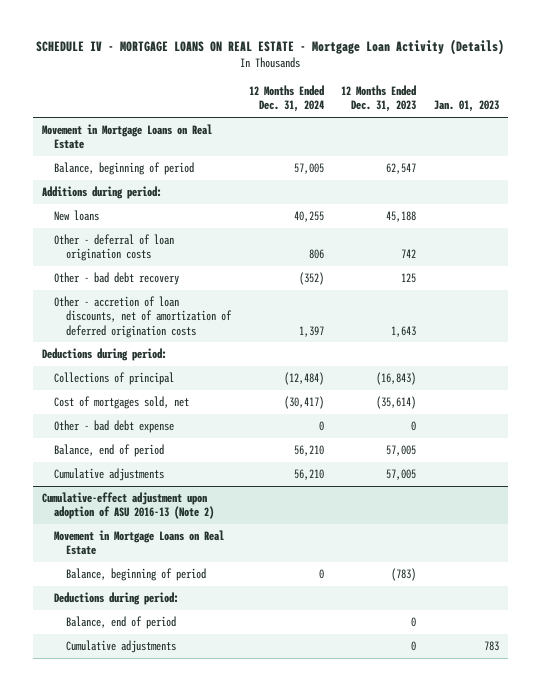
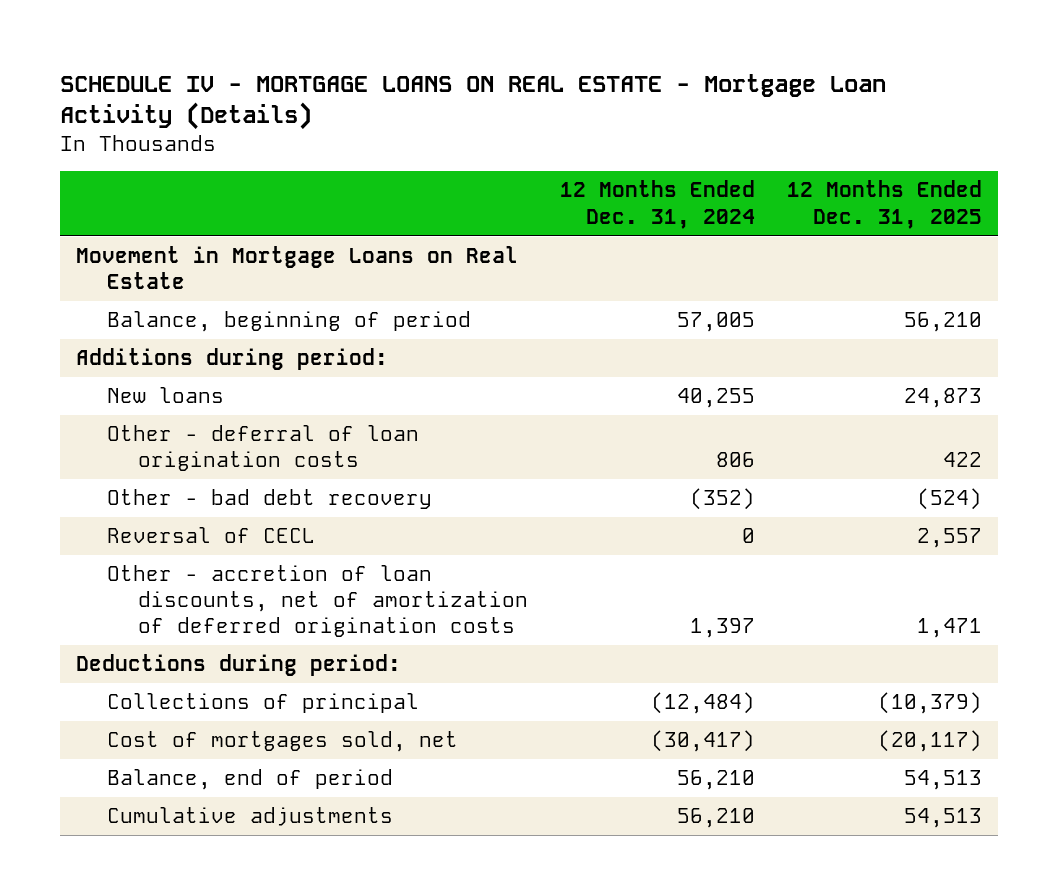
[341,85,417,113] 12 Months Ended Dec. 31, 2023 -> none
[434,100,500,113] Jan. 01, 2023 -> none
none -> [787,180,983,229] 12 Months Ended Dec. 31, 2025
none -> [107,527,316,544] Reversal of CECL
[54,420,175,434] Other - bad debt expense -> none
[41,492,215,520] Cumulative-effect adjustment upon adoption of ASU 2016-13 (Note 2) -> none
[54,530,225,556] Movement in Mortgage Loans on Real Estate -> none
[66,568,207,582] Balance, beginning of period -> none
[54,592,180,606] Deductions during period: -> none
[66,616,177,630] Balance, end of period -> none
[66,640,177,654] Cumulative adjustments -> none

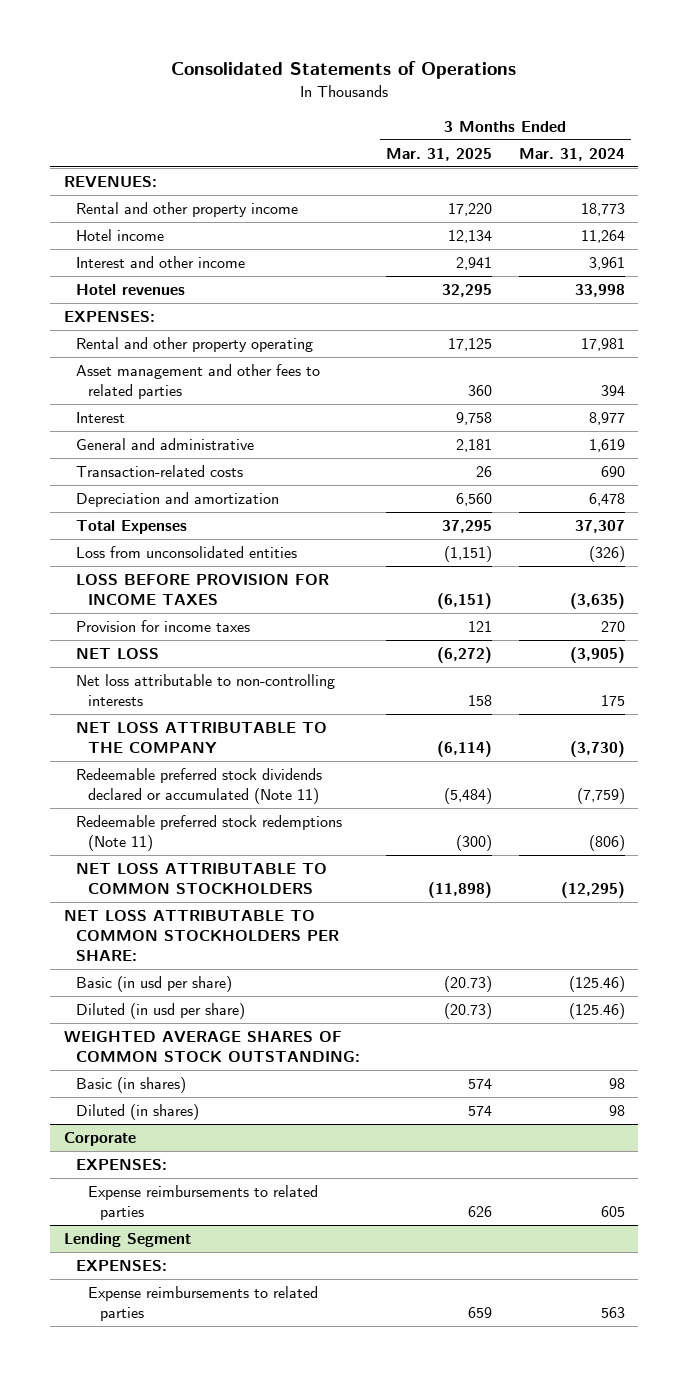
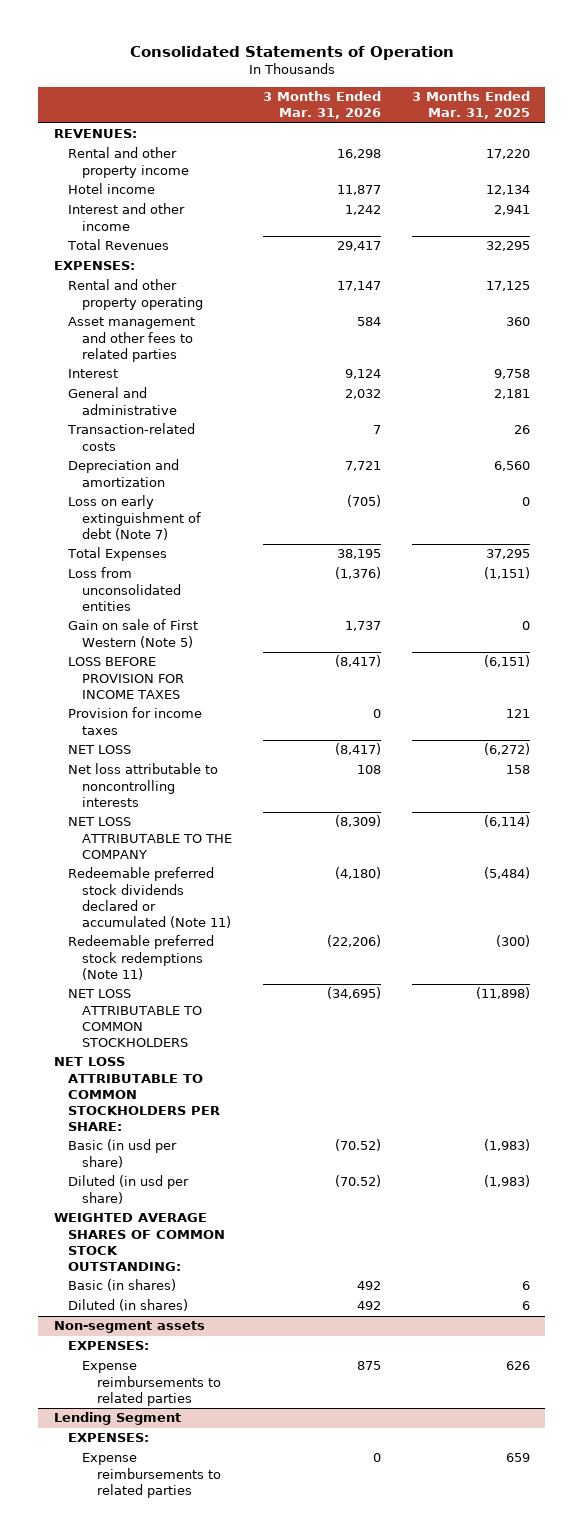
[171,61,517,80] Consolidated Statements of Operations -> [129,46,454,61] Consolidated Statements of Operation
[518,147,625,161] Mar. 31, 2024 -> none
none -> [263,91,382,120] 3 Months Ended Mar. 31, 2026
[75,284,185,296] Hotel revenues -> [66,239,169,251] Total Revenues
none -> [67,495,202,540] Loss on early extinguishment of debt (Note 7)
none -> [67,619,198,648] Gain on sale of First Western (Note 5)
[75,674,335,706] Net loss attributable to non-controlling interests -> [67,763,218,807] Net loss attributable to noncontrolling interests
[444,976,493,993] (20.73) -> [483,1139,530,1152] (1,983)
[444,1003,493,1020] (20.73) -> [483,1175,530,1188] (1,983)
[468,1078,493,1090] 574 -> [521,1281,530,1291] 6
[468,1105,493,1117] 574 -> [521,1301,530,1311] 6
[63,1132,136,1147] Corporate -> [53,1321,205,1334] Non-segment assets

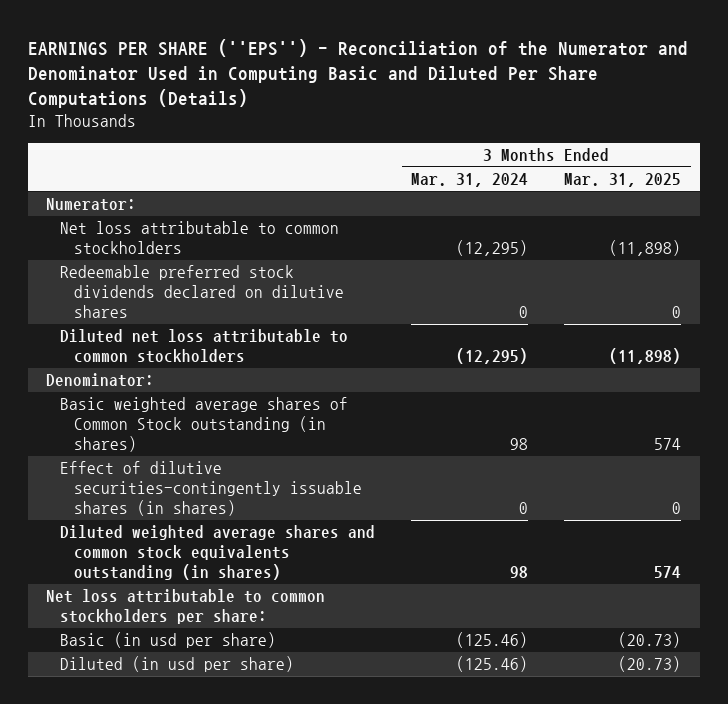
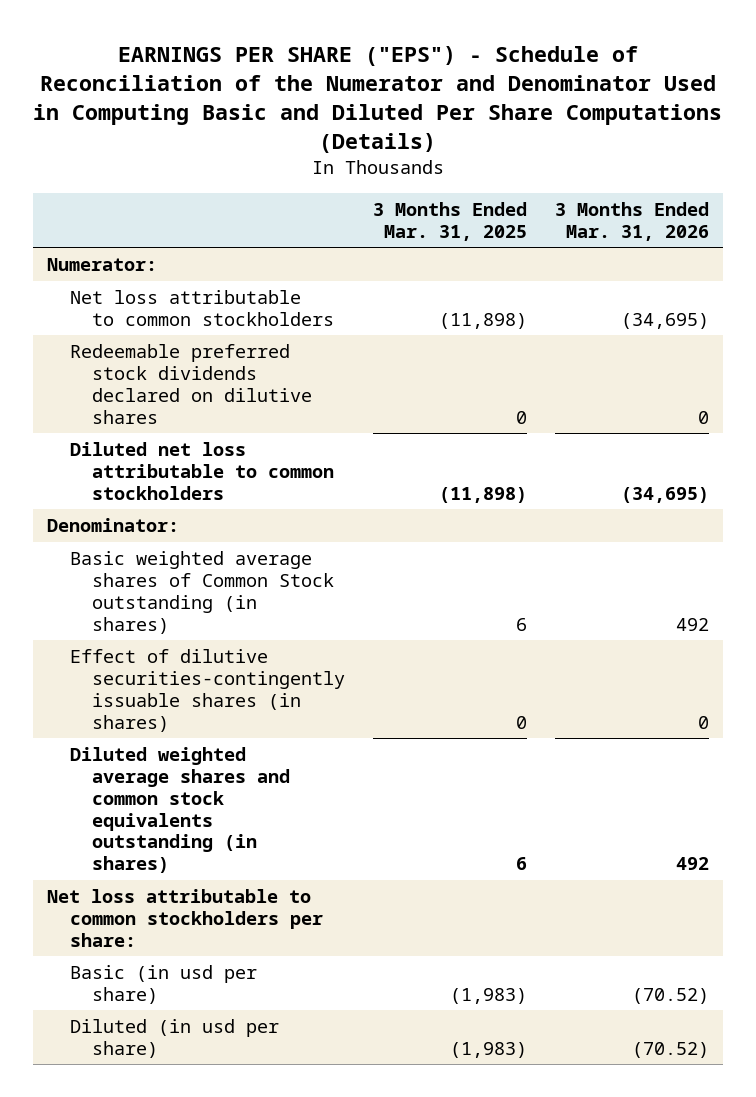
[28,38,689,109] EARNINGS PER SHARE (''EPS'') - Reconciliation of the Numerator and Denominator Used in Computing Basic and Diluted Per Share Computations (Details) -> [33,46,723,154] EARNINGS PER SHARE ("EPS") - Schedule of Reconciliation of the Numerator and Denominator Used in Computing Basic and Diluted Per Share Computations (Details)
[411,172,529,187] Mar. 31, 2024 -> none
none -> [555,201,710,241] 3 Months Ended Mar. 31, 2026
[654,438,682,451] 574 -> [516,617,528,631] 6
[654,566,682,579] 574 -> [516,857,528,871] 6
[618,632,682,649] (20.73) -> [450,987,528,1004] (1,983)
[618,656,682,673] (20.73) -> [450,1041,528,1058] (1,983)

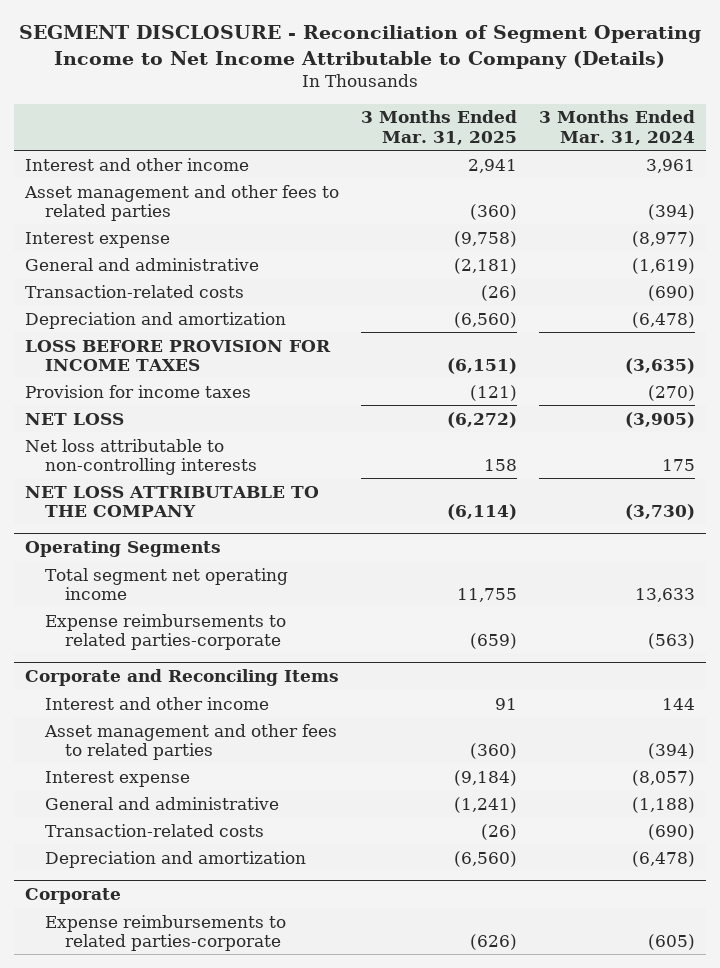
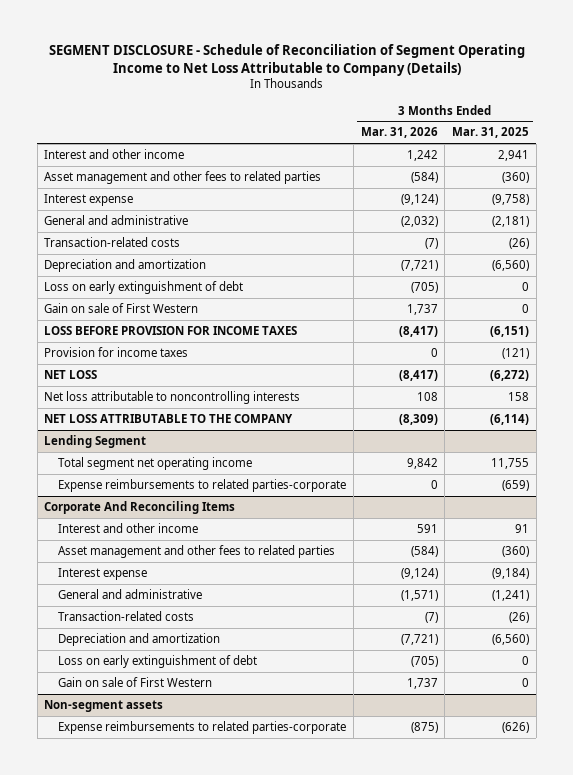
[18,25,701,70] SEGMENT DISCLOSURE - Reconciliation of Segment Operating Income to Net Income Attributable to Company (Details) -> [48,43,525,76] SEGMENT DISCLOSURE - Schedule of Reconciliation of Segment Operating Income to Net Loss Attributable to Company (Details)
[538,110,695,145] 3 Months Ended Mar. 31, 2024 -> none
none -> [360,127,438,139] Mar. 31, 2026
none -> [44,280,244,294] Loss on early extinguishment of debt
none -> [44,302,199,313] Gain on sale of First Western
[24,438,257,475] Net loss attributable to non-controlling interests -> [44,390,301,404] Net loss attributable to noncontrolling interests
[24,541,221,558] Operating Segments -> [44,434,147,448] Lending Segment
[24,669,339,687] Corporate and Reconciling Items -> [44,500,236,514] Corporate And Reconciling Items
none -> [58,654,258,668] Loss on early extinguishment of debt
none -> [58,676,213,687] Gain on sale of First Western
[24,888,121,905] Corporate -> [44,699,164,712] Non-segment assets

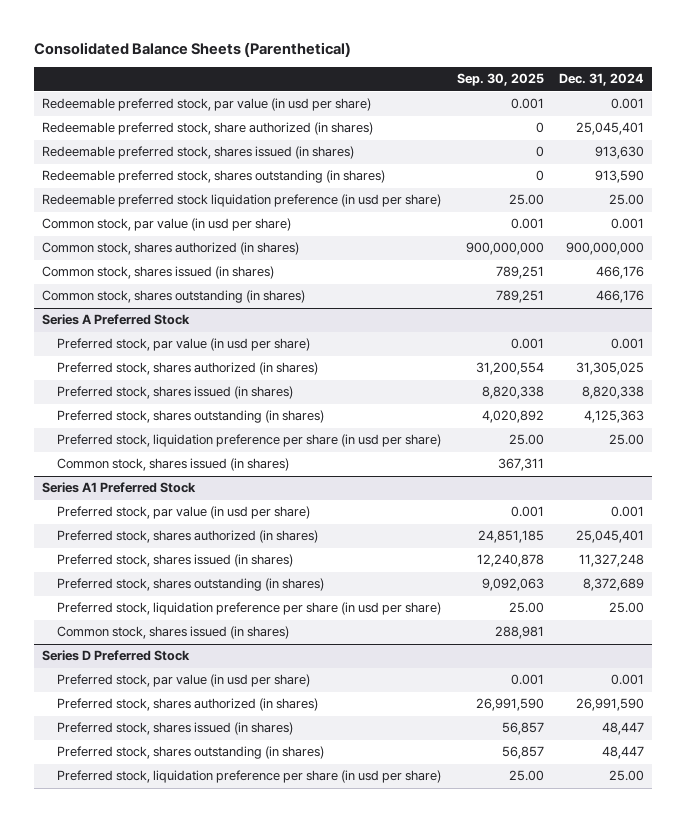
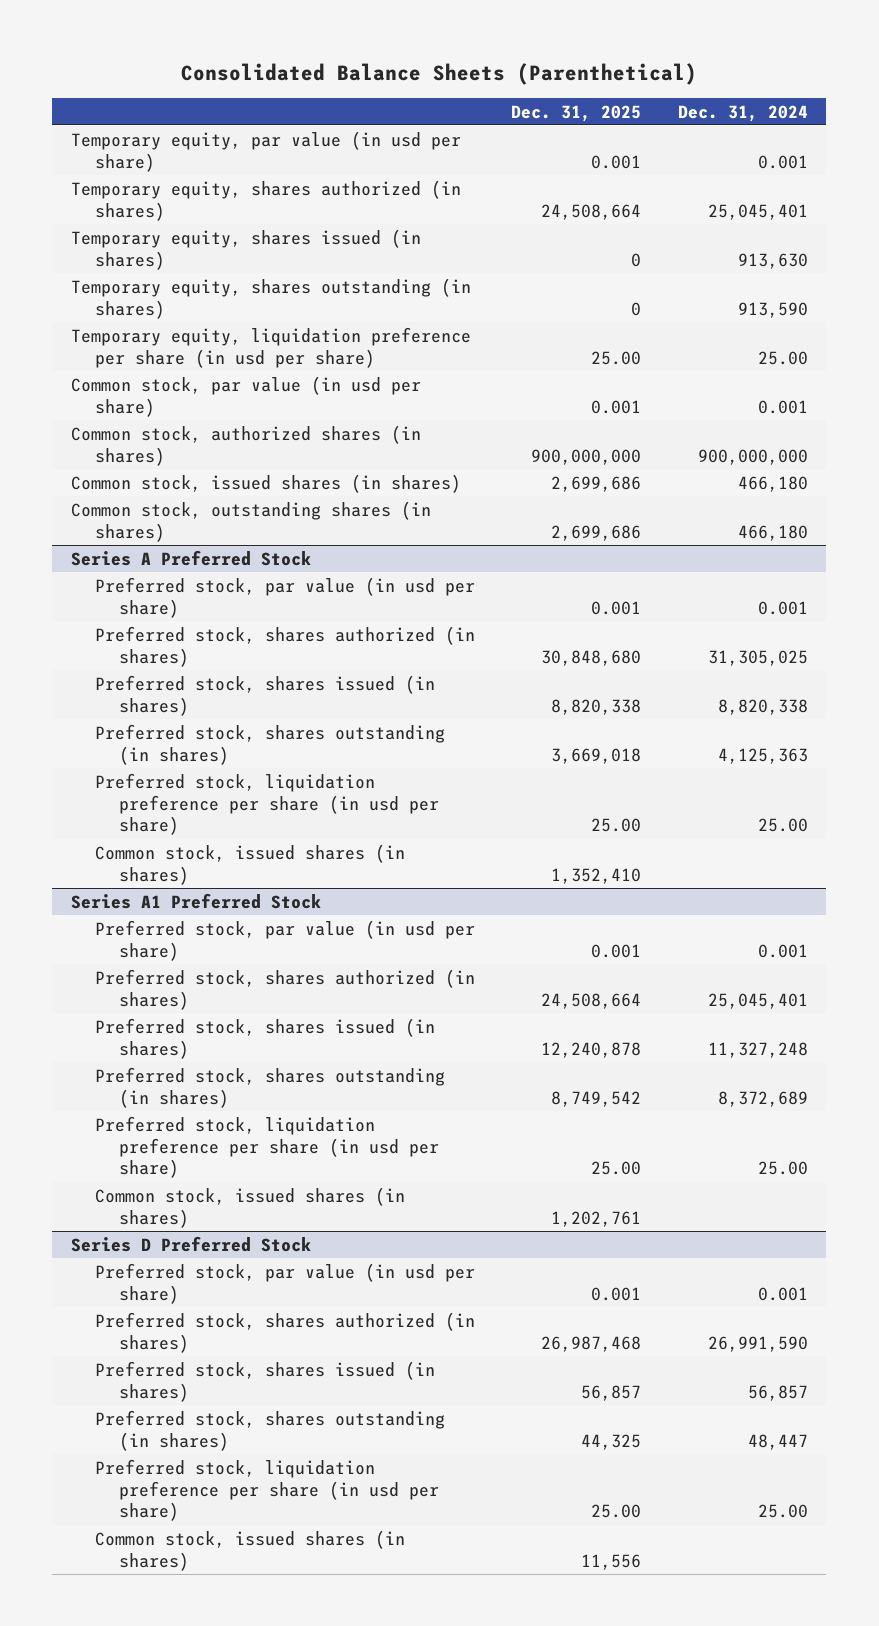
[456,73,544,87] Sep. 30, 2025 -> none
none -> [511,104,642,122] Dec. 31, 2025
[41,98,371,112] Redeemable preferred stock, par value (in usd per share) -> [70,130,461,172] Temporary equity, par value (in usd per share)
[41,122,373,136] Redeemable preferred stock, share authorized (in shares) -> [70,179,461,221] Temporary equity, shares authorized (in shares)
[41,146,354,160] Redeemable preferred stock, shares issued (in shares) -> [70,228,421,270] Temporary equity, shares issued (in shares)
[41,170,385,184] Redeemable preferred stock, shares outstanding (in shares) -> [70,277,471,319] Temporary equity, shares outstanding (in shares)
[41,194,441,208] Redeemable preferred stock liquidation preference (in usd per share) -> [70,326,471,368] Temporary equity, liquidation preference per share (in usd per share)
[41,242,299,256] Common stock, shares authorized (in shares) -> [70,424,421,466] Common stock, authorized shares (in shares)
[41,266,274,280] Common stock, shares issued (in shares) -> [70,473,461,493] Common stock, issued shares (in shares)
[596,266,645,280] 466,176 -> [737,475,808,492] 466,180
[41,290,305,304] Common stock, shares outstanding (in shares) -> [70,500,431,542] Common stock, outstanding shares (in shares)
[596,290,645,304] 466,176 -> [737,524,808,541] 466,180
[56,458,289,472] Common stock, shares issued (in shares) -> [94,843,405,885] Common stock, issued shares (in shares)
[56,626,289,640] Common stock, shares issued (in shares) -> [94,1186,405,1228] Common stock, issued shares (in shares)
[602,722,645,736] 48,447 -> [747,1384,808,1401] 56,857
none -> [94,1529,405,1571] Common stock, issued shares (in shares)

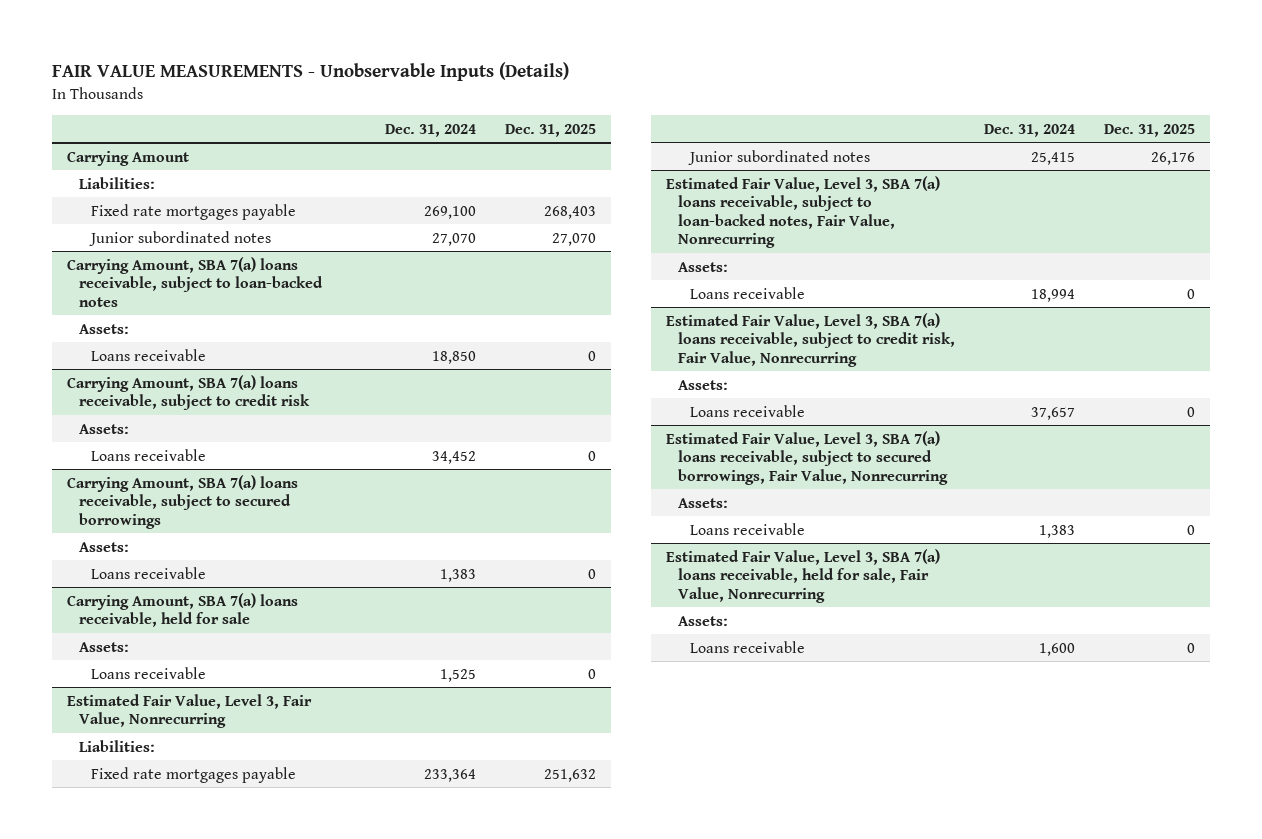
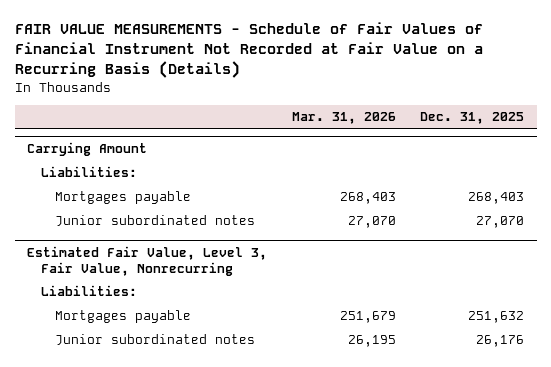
[52,62,570,82] FAIR VALUE MEASUREMENTS - Unobservable Inputs (Details) -> [14,22,483,79] FAIR VALUE MEASUREMENTS - Schedule of Fair Values of Financial Instrument Not Recorded at Fair Value on a Recurring Basis (Details)
[385,123,477,137] Dec. 31, 2024 -> none
none -> [291,111,396,124] Mar. 31, 2026
[90,203,296,220] Fixed rate mortgages payable -> [55,191,192,205] Mortgages payable
[66,256,323,307] Carrying Amount, SBA 7(a) loans receivable, subject to loan-backed notes -> none
[78,323,129,334] Assets: -> none
[90,348,206,361] Loans receivable -> none
[66,374,310,411] Carrying Amount, SBA 7(a) loans receivable, subject to credit risk -> none
[78,423,129,434] Assets: -> none
[90,448,206,461] Loans receivable -> none
[66,474,298,529] Carrying Amount, SBA 7(a) loans receivable, subject to secured borrowings -> none
[78,541,129,552] Assets: -> none
[90,566,206,579] Loans receivable -> none
[66,592,298,628] Carrying Amount, SBA 7(a) loans receivable, held for sale -> none
[78,641,129,652] Assets: -> none
[90,666,206,679] Loans receivable -> none
[90,766,296,783] Fixed rate mortgages payable -> [55,310,192,324] Mortgages payable
[665,175,940,249] Estimated Fair Value, Level 3, SBA 7(a) loans receivable, subject to loan-backed notes, Fair Value, Nonrecurring -> none
[677,261,728,272] Assets: -> none
[689,286,805,299] Loans receivable -> none
[665,312,955,367] Estimated Fair Value, Level 3, SBA 7(a) loans receivable, subject to credit risk, Fair Value, Nonrecurring -> none
[677,379,728,390] Assets: -> none
[689,404,805,417] Loans receivable -> none
[665,430,948,485] Estimated Fair Value, Level 3, SBA 7(a) loans receivable, subject to secured borrowings, Fair Value, Nonrecurring -> none
[677,497,728,508] Assets: -> none
[689,522,805,535] Loans receivable -> none
[665,548,940,603] Estimated Fair Value, Level 3, SBA 7(a) loans receivable, held for sale, Fair Value, Nonrecurring -> none
[677,615,728,626] Assets: -> none
[689,640,805,653] Loans receivable -> none

